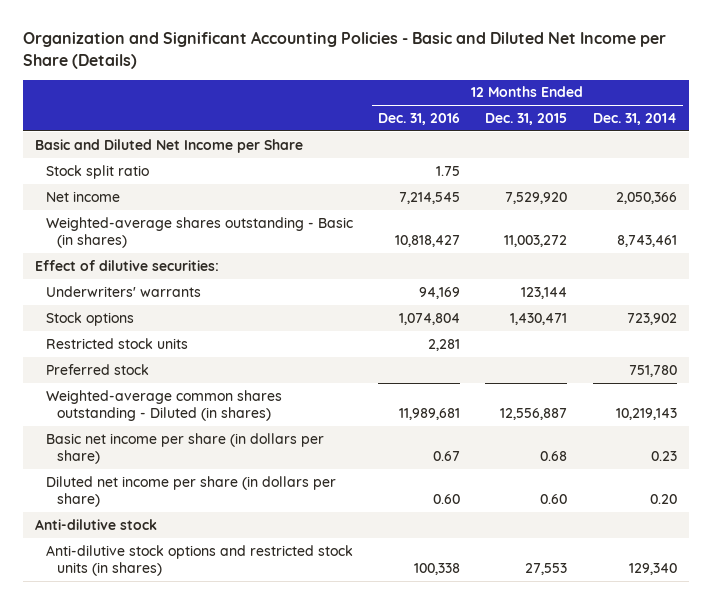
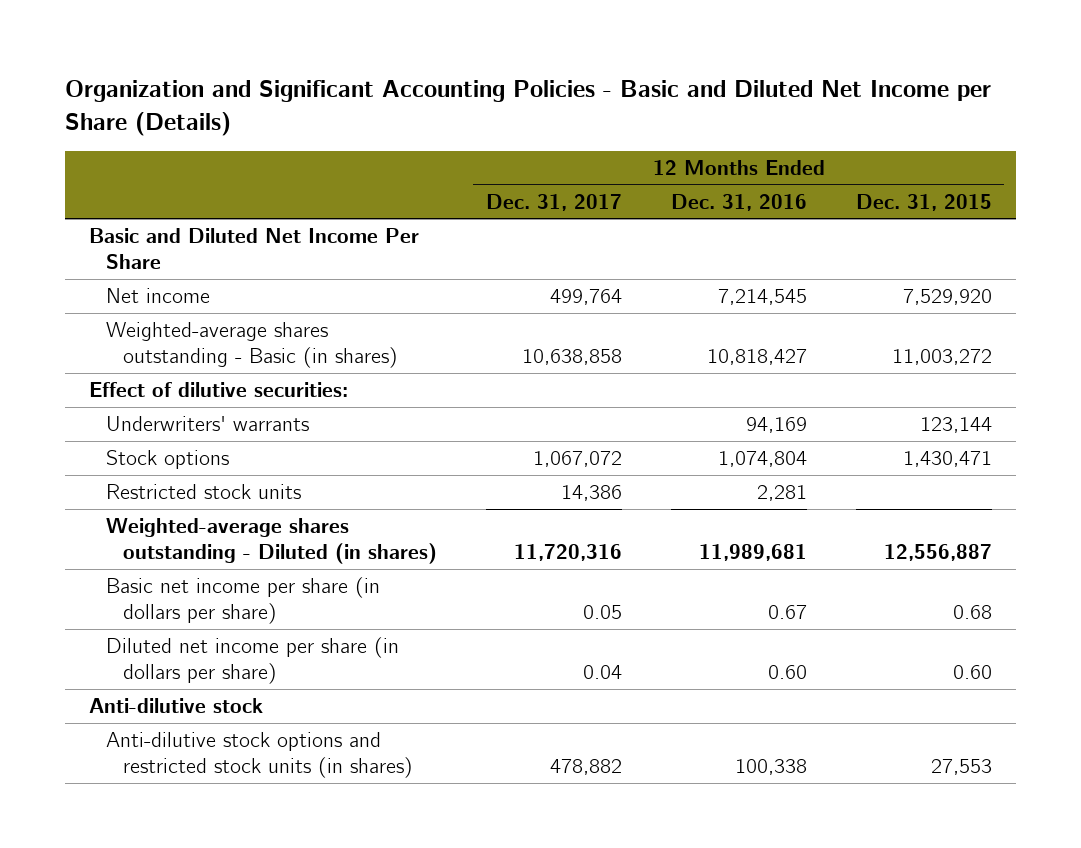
[592,113,677,126] Dec. 31, 2014 -> none
none -> [485,193,622,211] Dec. 31, 2017
[46,164,150,179] Stock split ratio -> none
[35,138,304,153] Basic and Diluted Net Income per Share -> [89,228,420,270] Basic and Diluted Net Income Per Share
[46,363,150,375] Preferred stock -> none
[46,389,283,421] Weighted-average common shares outstanding - Diluted (in shares) -> [106,518,437,565] Weighted-average shares outstanding - Diluted (in shares)

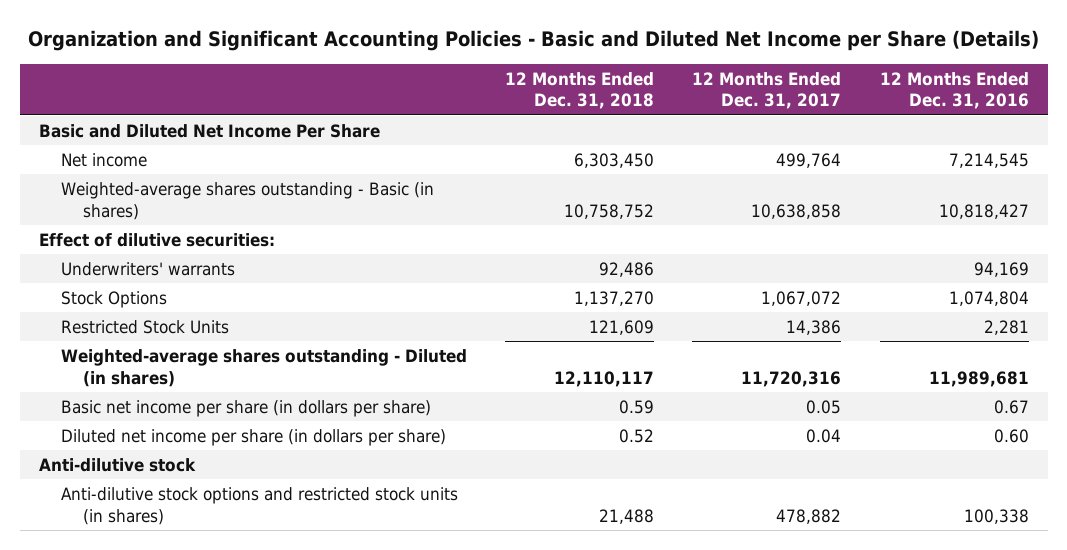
[855,193,992,211] Dec. 31, 2015 -> none
none -> [505,71,655,110] 12 Months Ended Dec. 31, 2018
[106,450,230,470] Stock options -> [60,290,167,308] Stock Options
[106,484,302,500] Restricted stock units -> [60,319,229,334] Restricted Stock Units

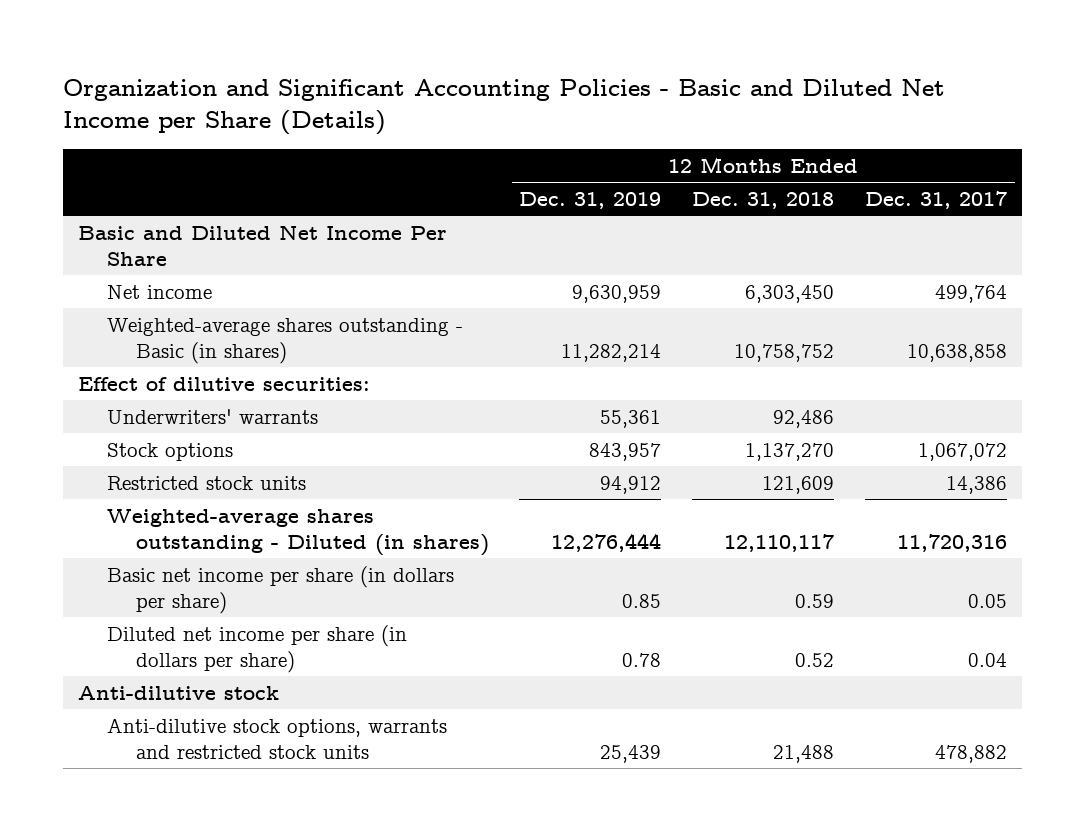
[879,71,1029,110] 12 Months Ended Dec. 31, 2016 -> none
none -> [519,191,662,209] Dec. 31, 2019
[60,290,167,308] Stock Options -> [107,442,234,461] Stock options
[60,319,229,334] Restricted Stock Units -> [107,475,307,490] Restricted stock units
[60,486,458,525] Anti-dilutive stock options and restricted stock units (in shares) -> [107,717,448,759] Anti-dilutive stock options, warrants and restricted stock units

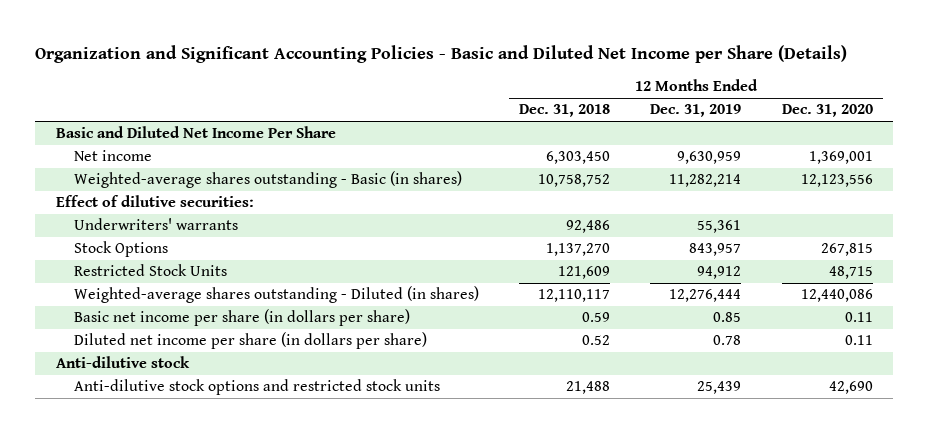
[864,190,1007,209] Dec. 31, 2017 -> none
none -> [781,104,873,118] Dec. 31, 2020
[107,442,234,461] Stock options -> [73,241,168,258] Stock Options
[107,475,307,490] Restricted stock units -> [73,264,227,277] Restricted Stock Units
[107,717,448,759] Anti-dilutive stock options, warrants and restricted stock units -> [73,379,440,396] Anti-dilutive stock options and restricted stock units

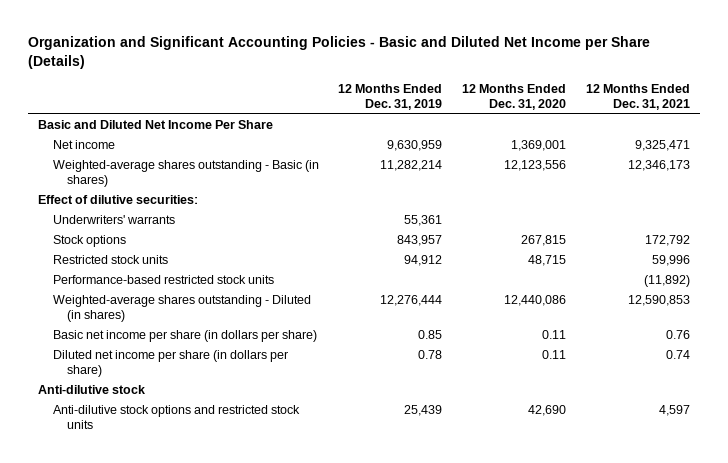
[519,104,611,118] Dec. 31, 2018 -> none
none -> [585,84,690,110] 12 Months Ended Dec. 31, 2021
[73,241,168,258] Stock Options -> [52,235,126,248] Stock options
[73,264,227,277] Restricted Stock Units -> [52,255,168,265] Restricted stock units
none -> [52,275,274,285] Performance-based restricted stock units

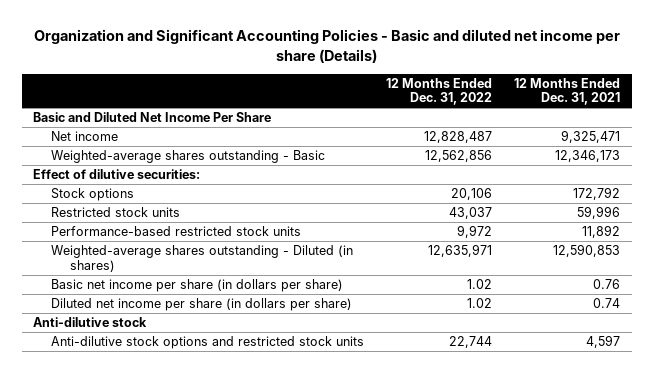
[28,36,651,70] Organization and Significant Accounting Policies - Basic and Diluted Net Income per Share (Details) -> [33,29,620,63] Organization and Significant Accounting Policies - Basic and diluted net income per share (Details)
[338,84,443,110] 12 Months Ended Dec. 31, 2019 -> none
[462,84,567,110] 12 Months Ended Dec. 31, 2020 -> none
none -> [386,77,493,106] 12 Months Ended Dec. 31, 2022
[52,160,319,188] Weighted-average shares outstanding - Basic (in shares) -> [51,150,326,164] Weighted-average shares outstanding - Basic
[52,215,175,225] Underwriters' warrants -> none
[643,275,690,288] (11,892) -> [582,225,621,239] 11,892

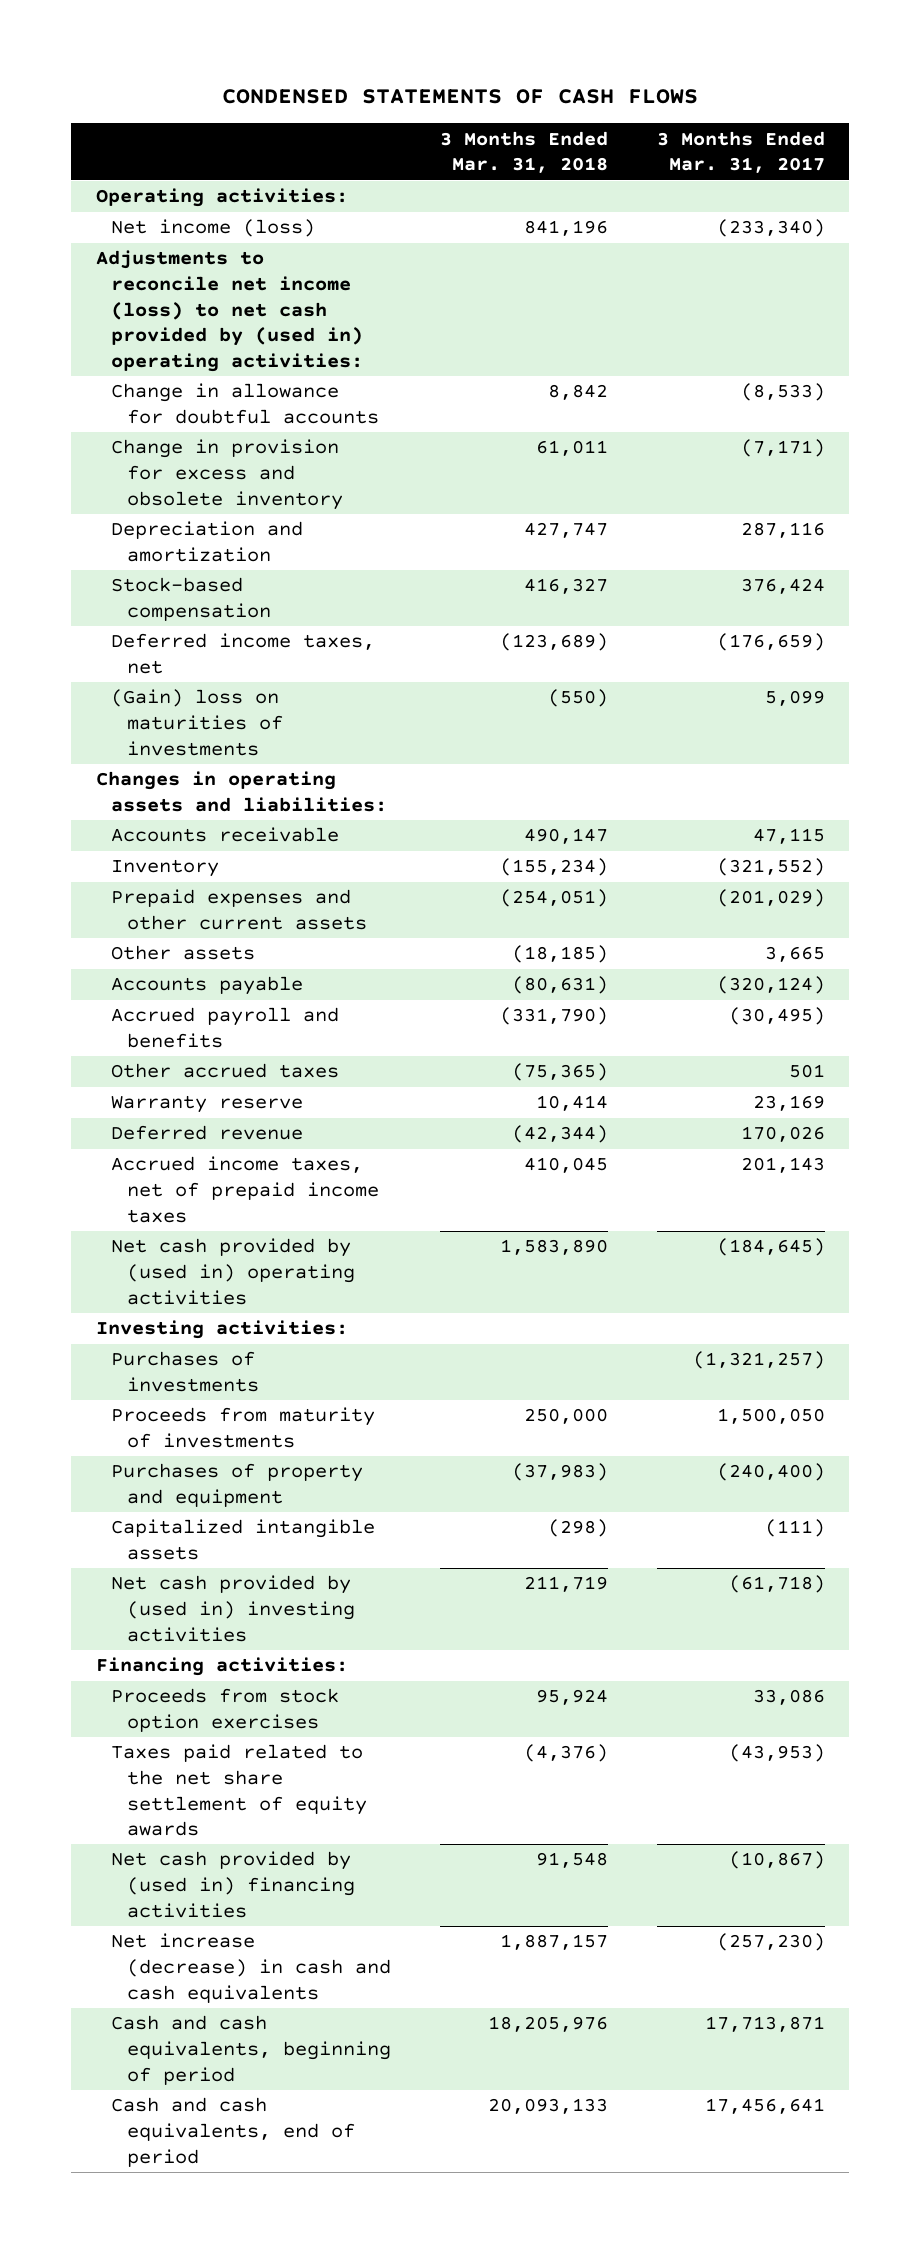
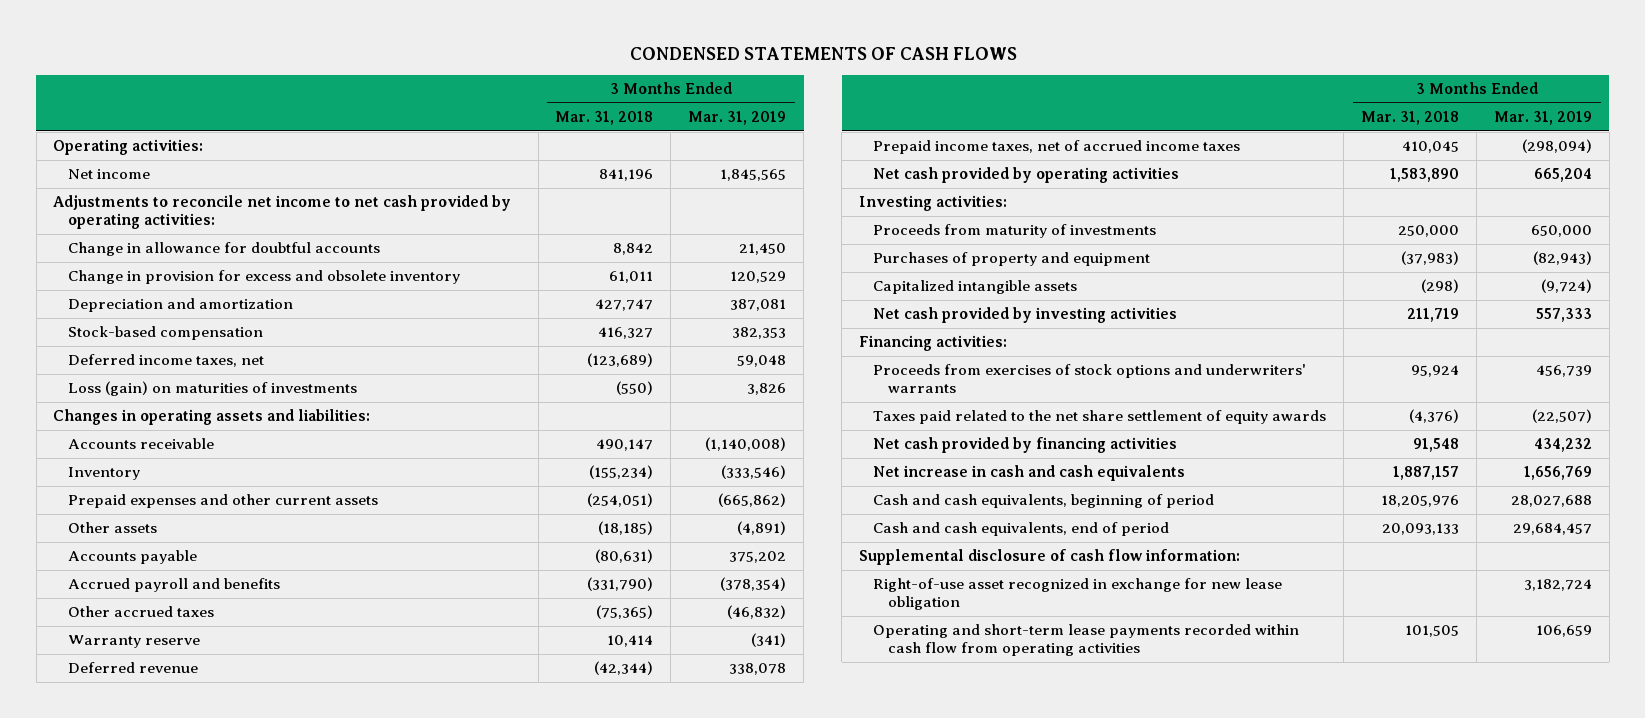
[656,130,825,174] 3 Months Ended Mar. 31, 2017 -> none
none -> [688,111,787,126] Mar. 31, 2019
[111,219,316,238] Net income (loss) -> [67,169,150,180] Net income
[95,250,364,372] Adjustments to reconcile net income (loss) to net cash provided by (used in) operating activities: -> [53,195,512,229] Adjustments to reconcile net income to net cash provided by operating activities:
[111,689,284,756] (Gain) loss on maturities of investments -> [67,381,357,397] Loss (gain) on maturities of investments
[111,1156,380,1223] Accrued income taxes, net of prepaid income taxes -> [873,140,1241,155] Prepaid income taxes, net of accrued income taxes
[111,1238,356,1305] Net cash provided by (used in) operating activities -> [873,167,1180,184] Net cash provided by operating activities
[111,1351,260,1392] Purchases of investments -> none
[111,1575,356,1642] Net cash provided by (used in) investing activities -> [873,307,1178,324] Net cash provided by investing activities
[111,1688,340,1732] Proceeds from stock option exercises -> [873,364,1307,393] Proceeds from exercises of stock options and underwriters' warrants
[111,1851,356,1918] Net cash provided by (used in) financing activities -> [873,437,1178,454] Net cash provided by financing activities
[111,1933,392,2003] Net increase (decrease) in cash and cash equivalents -> [873,465,1186,482] Net increase in cash and cash equivalents
none -> [859,549,1241,566] Supplemental disclosure of cash flow information:
none -> [873,578,1283,610] Right-of-use asset recognized in exchange for new lease obligation
none -> [873,624,1300,656] Operating and short-term lease payments recorded within cash flow from operating activities

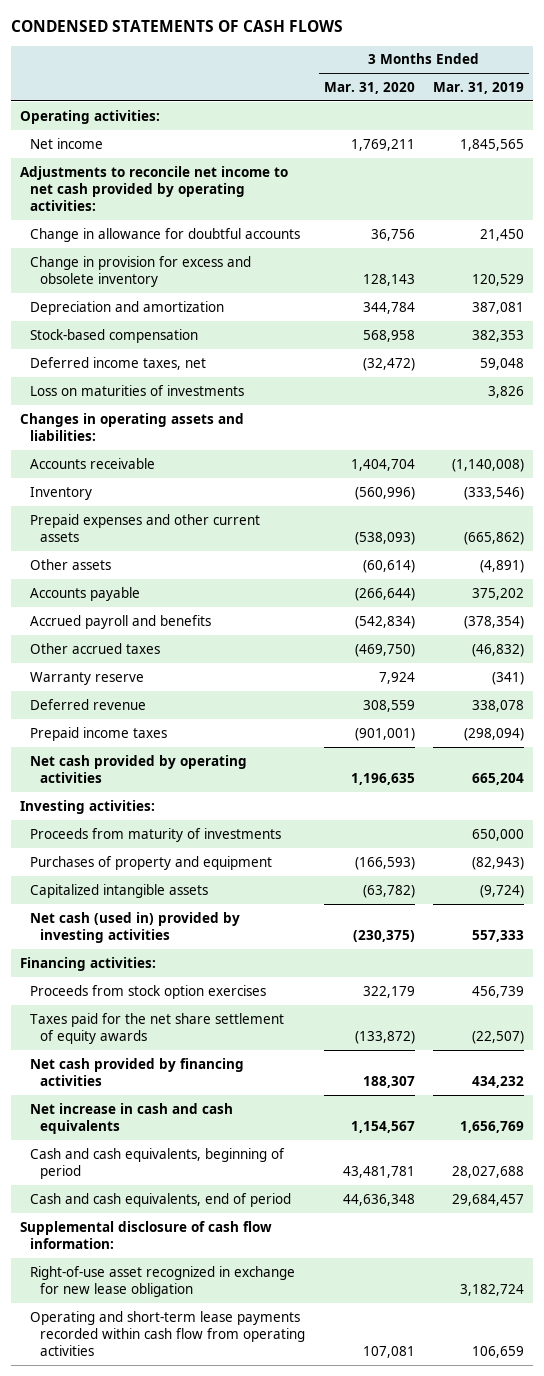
[555,111,654,126] Mar. 31, 2018 -> none
none -> [323,81,415,94] Mar. 31, 2020
[67,381,357,397] Loss (gain) on maturities of investments -> [30,384,245,396] Loss on maturities of investments
[873,140,1241,155] Prepaid income taxes, net of accrued income taxes -> [30,726,168,741] Prepaid income taxes
[873,307,1178,324] Net cash provided by investing activities -> [30,911,241,943] Net cash (used in) provided by investing activities
[873,364,1307,393] Proceeds from exercises of stock options and underwriters' warrants -> [30,984,267,999] Proceeds from stock option exercises
[873,410,1327,425] Taxes paid related to the net share settlement of equity awards -> [30,1012,285,1044] Taxes paid for the net share settlement of equity awards

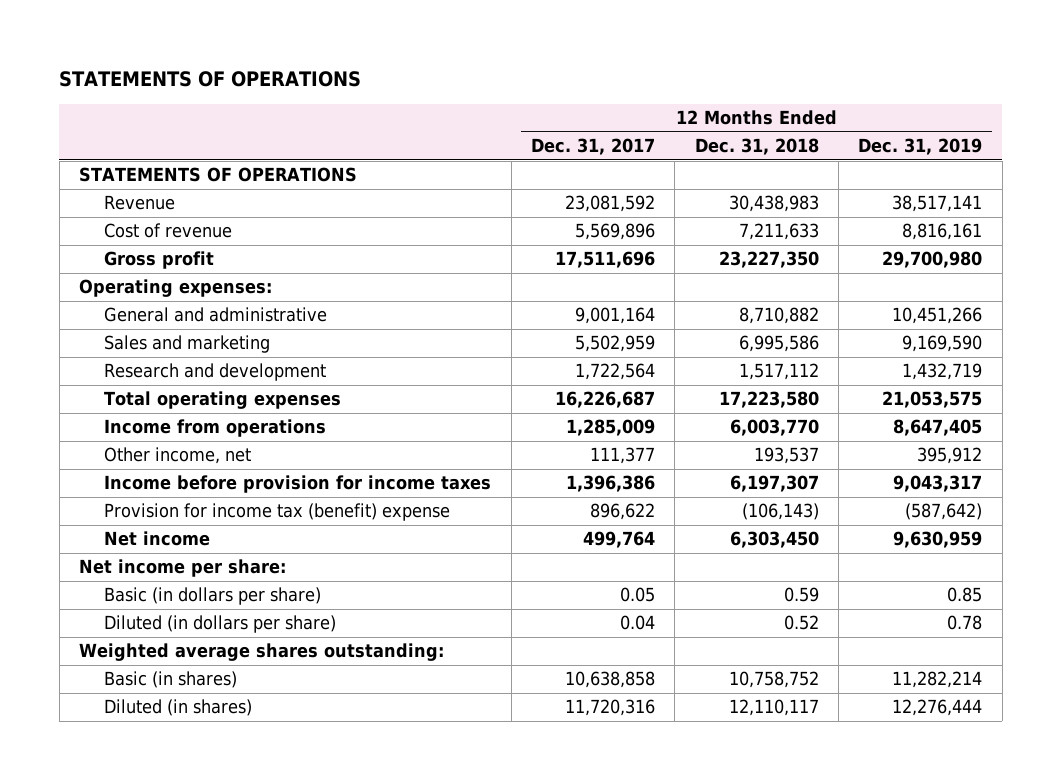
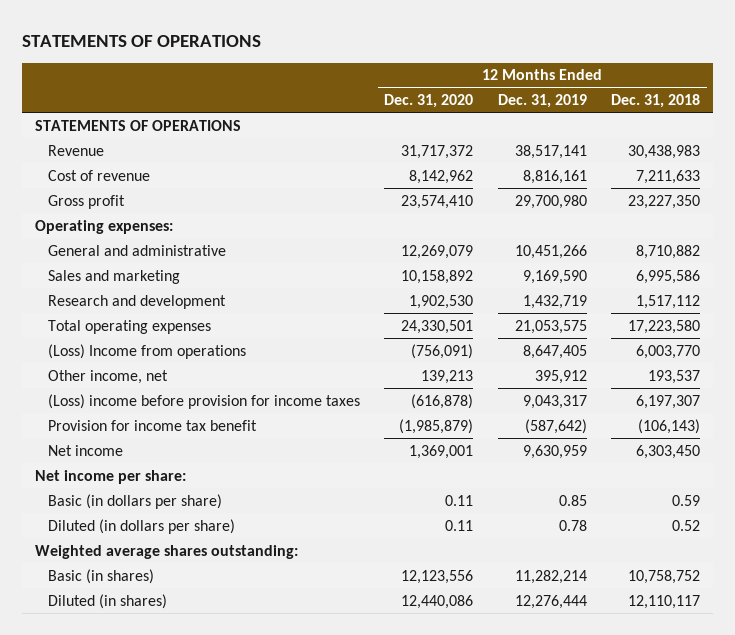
[530,138,655,156] Dec. 31, 2017 -> none
none -> [384,94,474,109] Dec. 31, 2020
[104,419,327,438] Income from operations -> [47,343,246,359] (Loss) Income from operations
[104,475,492,494] Income before provision for income taxes -> [47,393,360,409] (Loss) income before provision for income taxes
[104,503,451,522] Provision for income tax (benefit) expense -> [47,419,257,431] Provision for income tax benefit

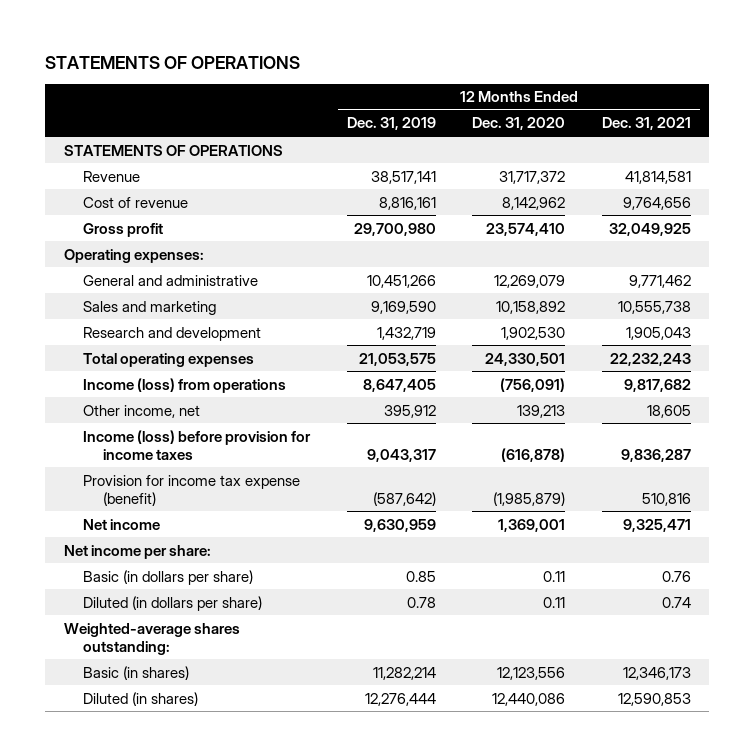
[611,94,701,109] Dec. 31, 2018 -> none
none -> [602,117,692,131] Dec. 31, 2021
[47,343,246,359] (Loss) Income from operations -> [83,377,287,393] Income (loss) from operations
[47,393,360,409] (Loss) income before provision for income taxes -> [83,429,312,460] Income (loss) before provision for income taxes
[47,419,257,431] Provision for income tax benefit -> [83,474,301,506] Provision for income tax expense (benefit)
[34,544,298,559] Weighted average shares outstanding: -> [63,622,240,655] Weighted-average shares outstanding:

